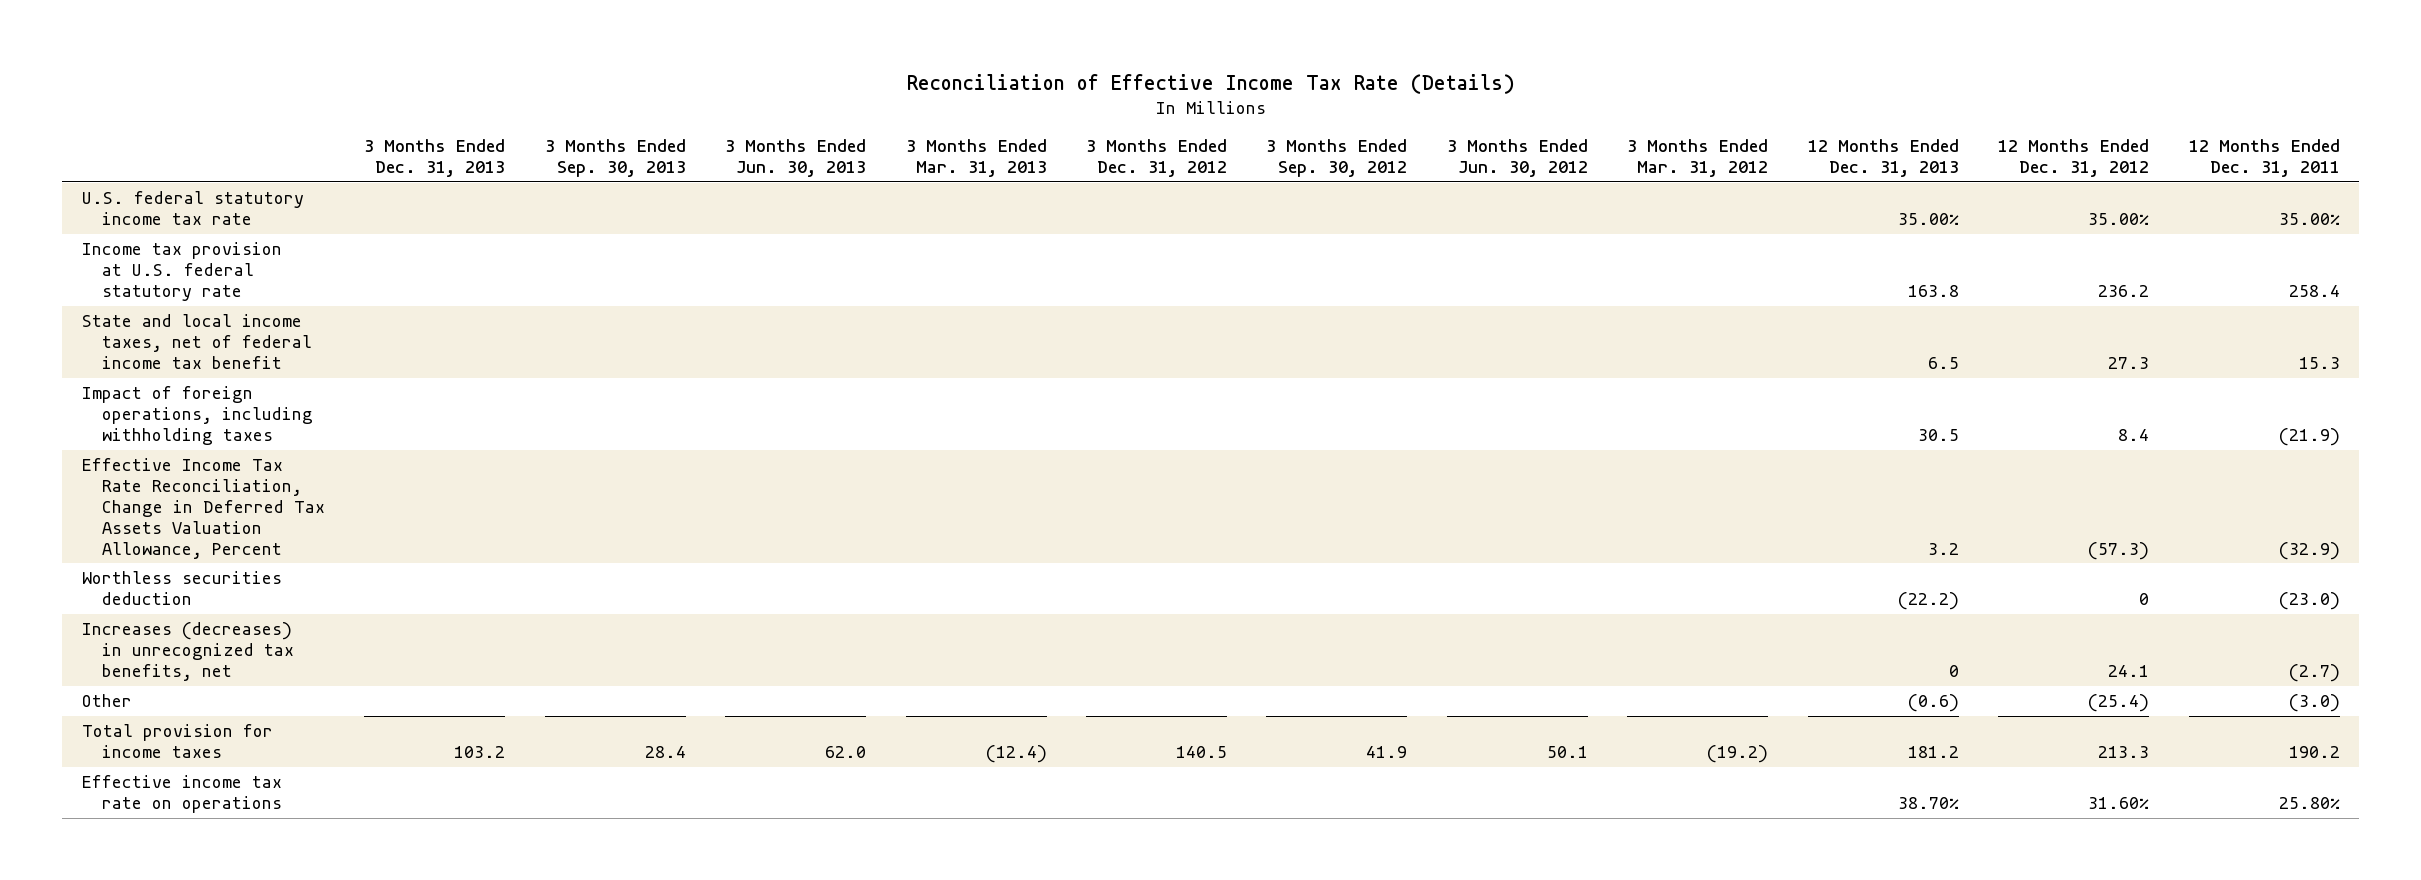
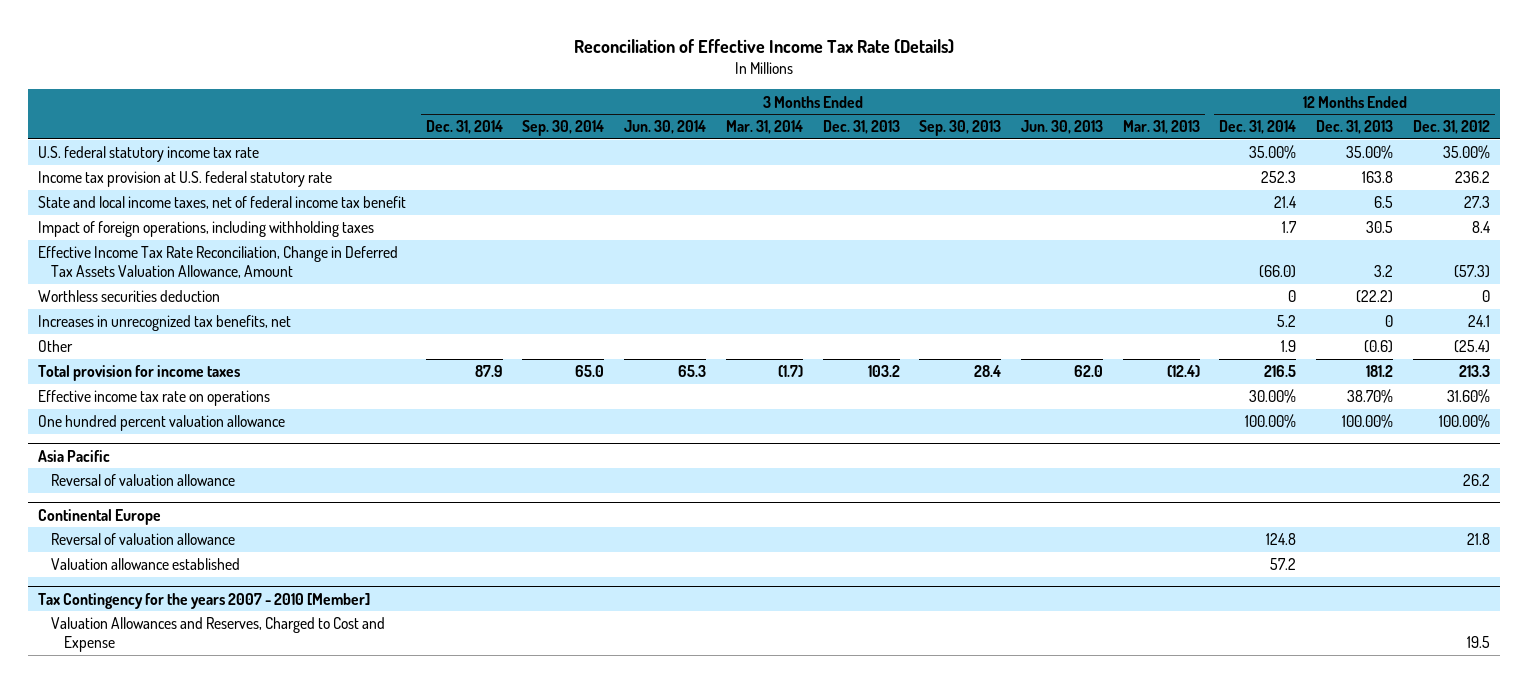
[1085,139,1227,178] 3 Months Ended Dec. 31, 2012 -> none
[1266,139,1408,178] 3 Months Ended Sep. 30, 2012 -> none
[1446,139,1588,178] 3 Months Ended Jun. 30, 2012 -> none
[1627,139,1769,178] 3 Months Ended Mar. 31, 2012 -> none
[2188,139,2340,178] 12 Months Ended Dec. 31, 2011 -> none
none -> [425,120,503,135] Dec. 31, 2014
none -> [522,120,605,137] Sep. 30, 2014
none -> [624,120,707,135] Jun. 30, 2014
none -> [725,120,803,135] Mar. 31, 2014
none -> [1219,120,1297,135] Dec. 31, 2014
[81,457,325,559] Effective Income Tax Rate Reconciliation, Change in Deferred Tax Assets Valuation Allowance, Percent -> [38,246,399,279] Effective Income Tax Rate Reconciliation, Change in Deferred Tax Assets Valuation Allowance, Amount
[81,621,294,681] Increases (decreases) in unrecognized tax benefits, net -> [38,315,292,332] Increases in unrecognized tax benefits, net
none -> [38,415,286,432] One hundred percent valuation allowance
none -> [38,449,111,462] Asia Pacific
none -> [51,474,236,487] Reversal of valuation allowance
none -> [38,508,162,525] Continental Europe
none -> [51,533,236,546] Reversal of valuation allowance
none -> [51,558,241,571] Valuation allowance established
none -> [38,592,371,609] Tax Contingency for the years 2007 - 2010 [Member]
none -> [51,617,386,653] Valuation Allowances and Reserves, Charged to Cost and Expense

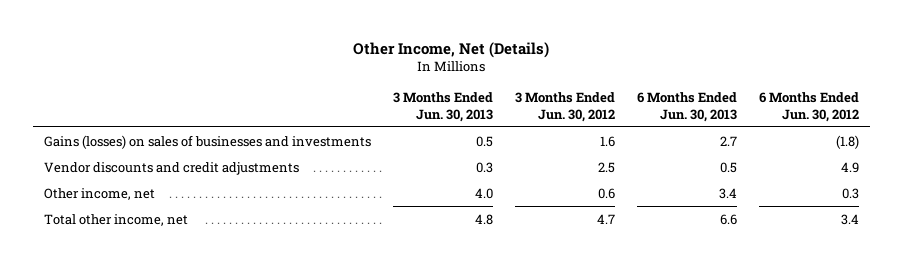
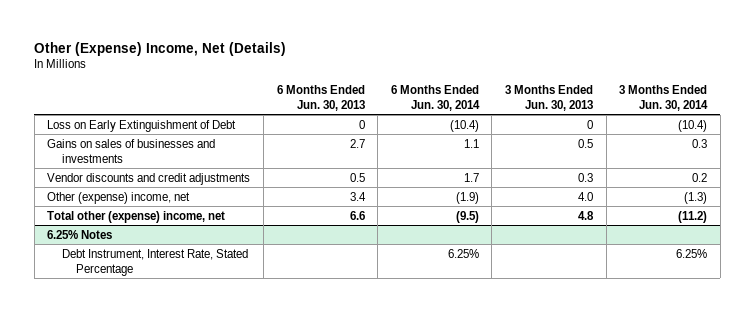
[353,41,550,58] Other Income, Net (Details) -> [34,41,287,56] Other (Expense) Income, Net (Details)
[514,91,615,122] 3 Months Ended Jun. 30, 2012 -> none
[758,91,859,122] 6 Months Ended Jun. 30, 2012 -> none
none -> [390,84,480,111] 6 Months Ended Jun. 30, 2014
none -> [619,84,709,111] 3 Months Ended Jun. 30, 2014
none -> [47,119,237,132] Loss on Early Extinguishment of Debt
[44,134,372,149] Gains (losses) on sales of businesses and investments -> [47,138,216,163] Gains on sales of businesses and investments
[44,187,156,200] Other income, net -> [47,191,191,204] Other (expense) income, net
[44,213,189,226] Total other income, net -> [47,210,226,223] Total other (expense) income, net
none -> [47,229,113,239] 6.25% Notes
none -> [61,248,248,276] Debt Instrument, Interest Rate, Stated Percentage

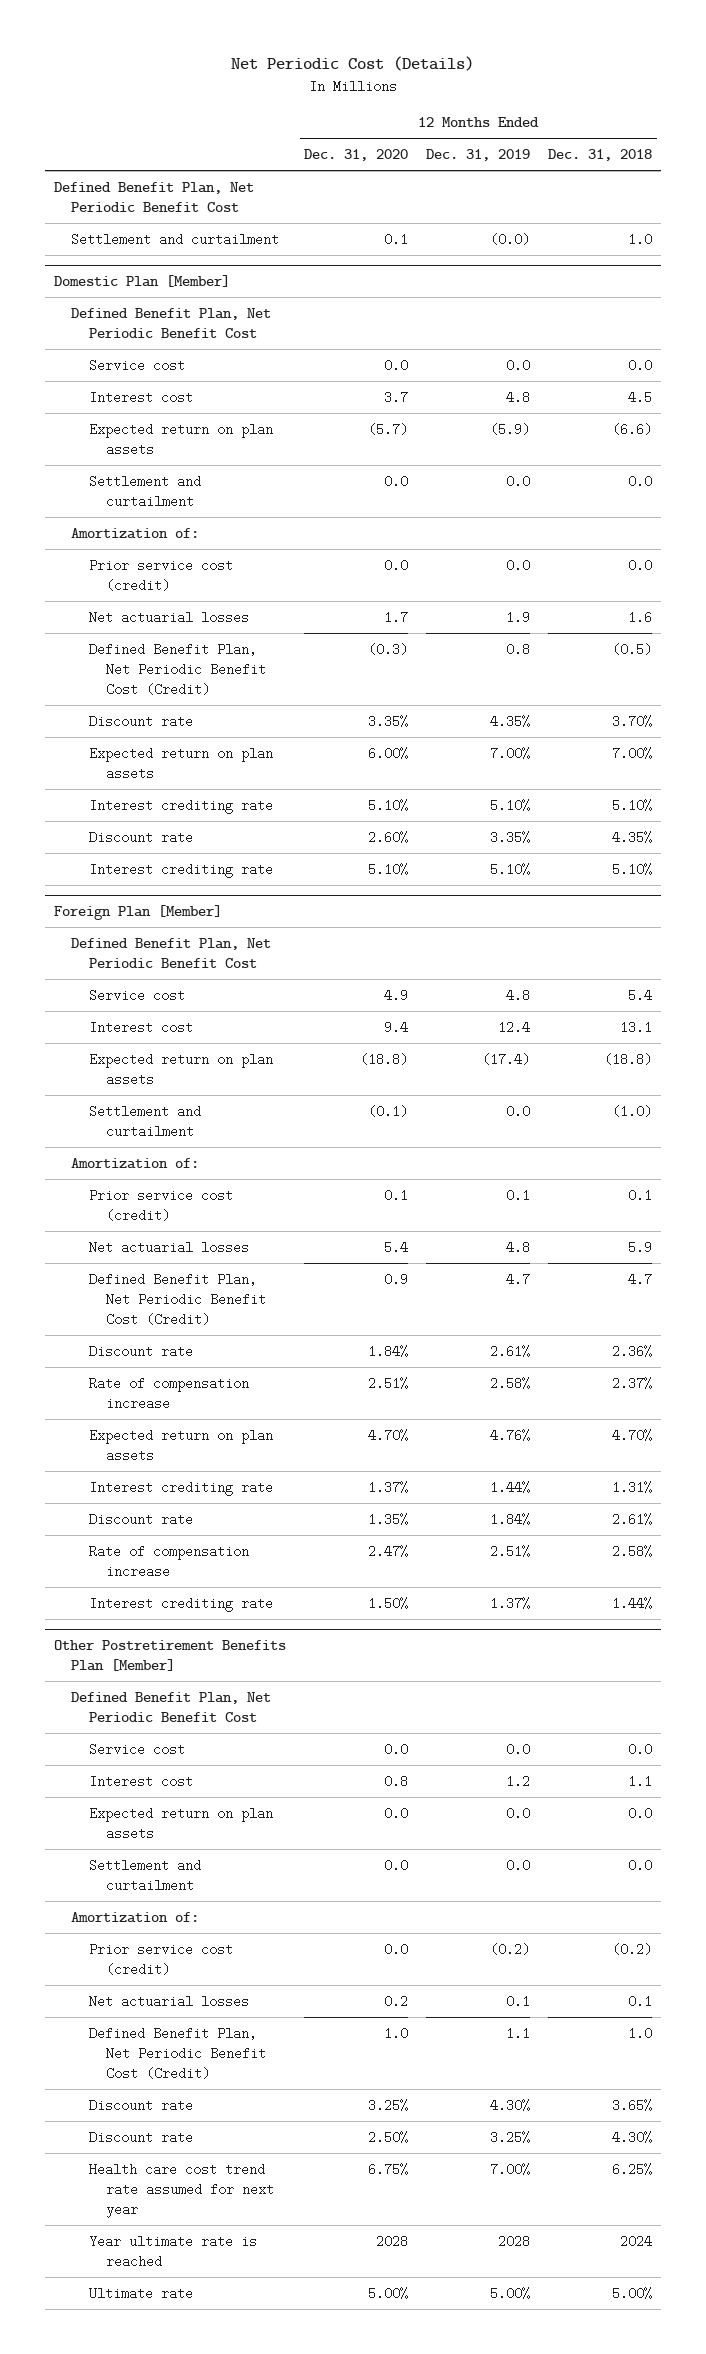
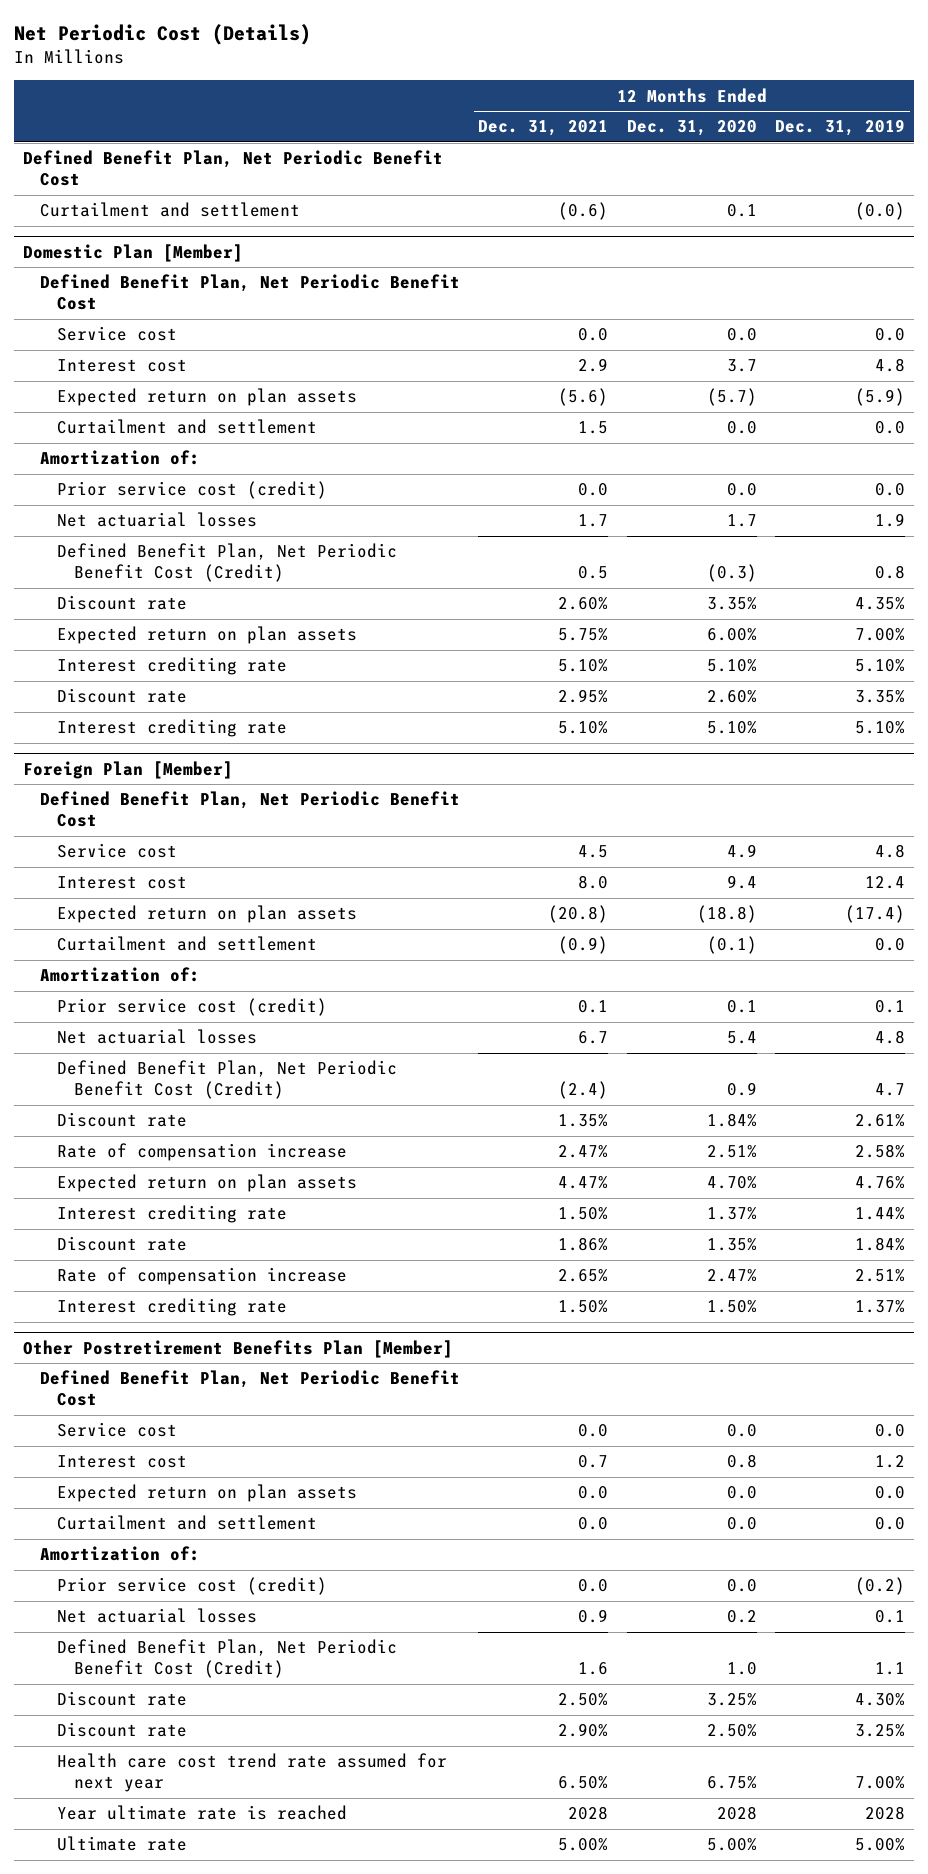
[548,149,653,162] Dec. 31, 2018 -> none
none -> [478,120,609,137] Dec. 31, 2021
[71,232,280,246] Settlement and curtailment -> [40,202,301,218] Curtailment and settlement
[88,474,201,508] Settlement and curtailment -> [57,419,318,435] Curtailment and settlement
[88,1104,201,1138] Settlement and curtailment -> [57,936,318,952] Curtailment and settlement
[88,1858,201,1892] Settlement and curtailment -> [57,1515,318,1531] Curtailment and settlement

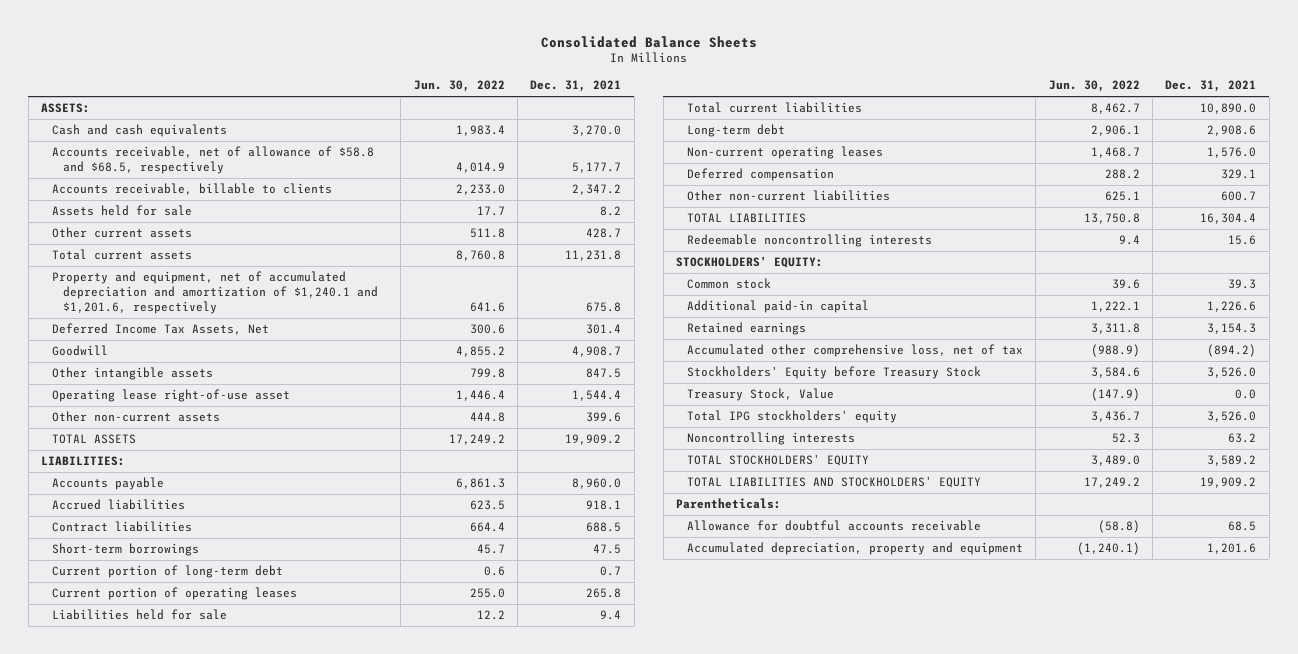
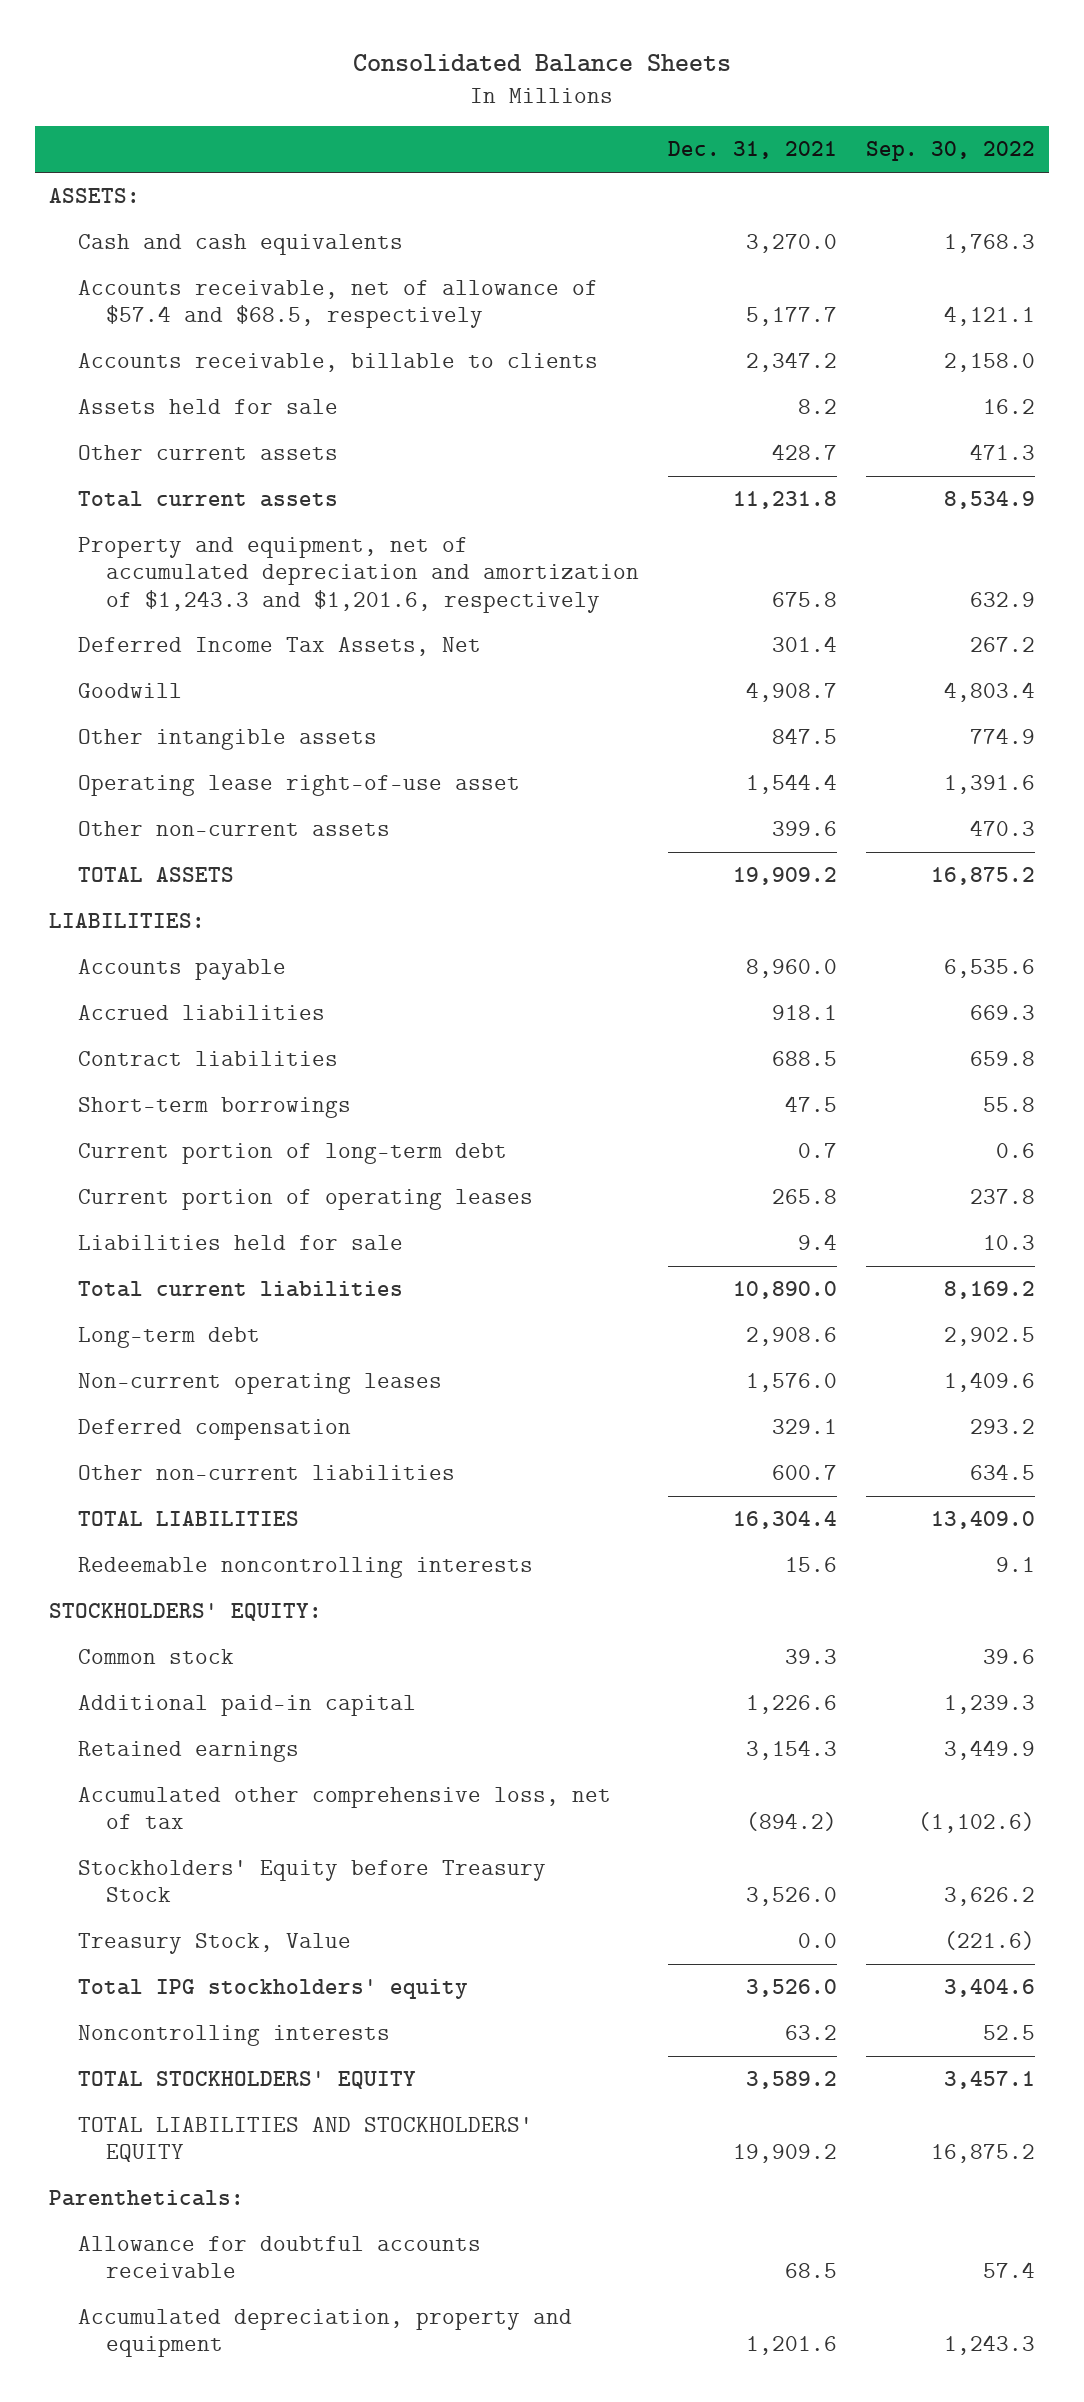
[413,80,505,93] Jun. 30, 2022 -> none
none -> [865,141,1035,162] Sep. 30, 2022
[51,146,374,175] Accounts receivable, net of allowance of $58.8 and $68.5, respectively -> [77,280,598,329] Accounts receivable, net of allowance of $57.4 and $68.5, respectively
[51,271,378,315] Property and equipment, net of accumulated depreciation and amortization of $1,240.1 and $1,201.6, respectively -> [77,537,639,613] Property and equipment, net of accumulated depreciation and amortization of $1,243.3 and $1,201.6, respectively

